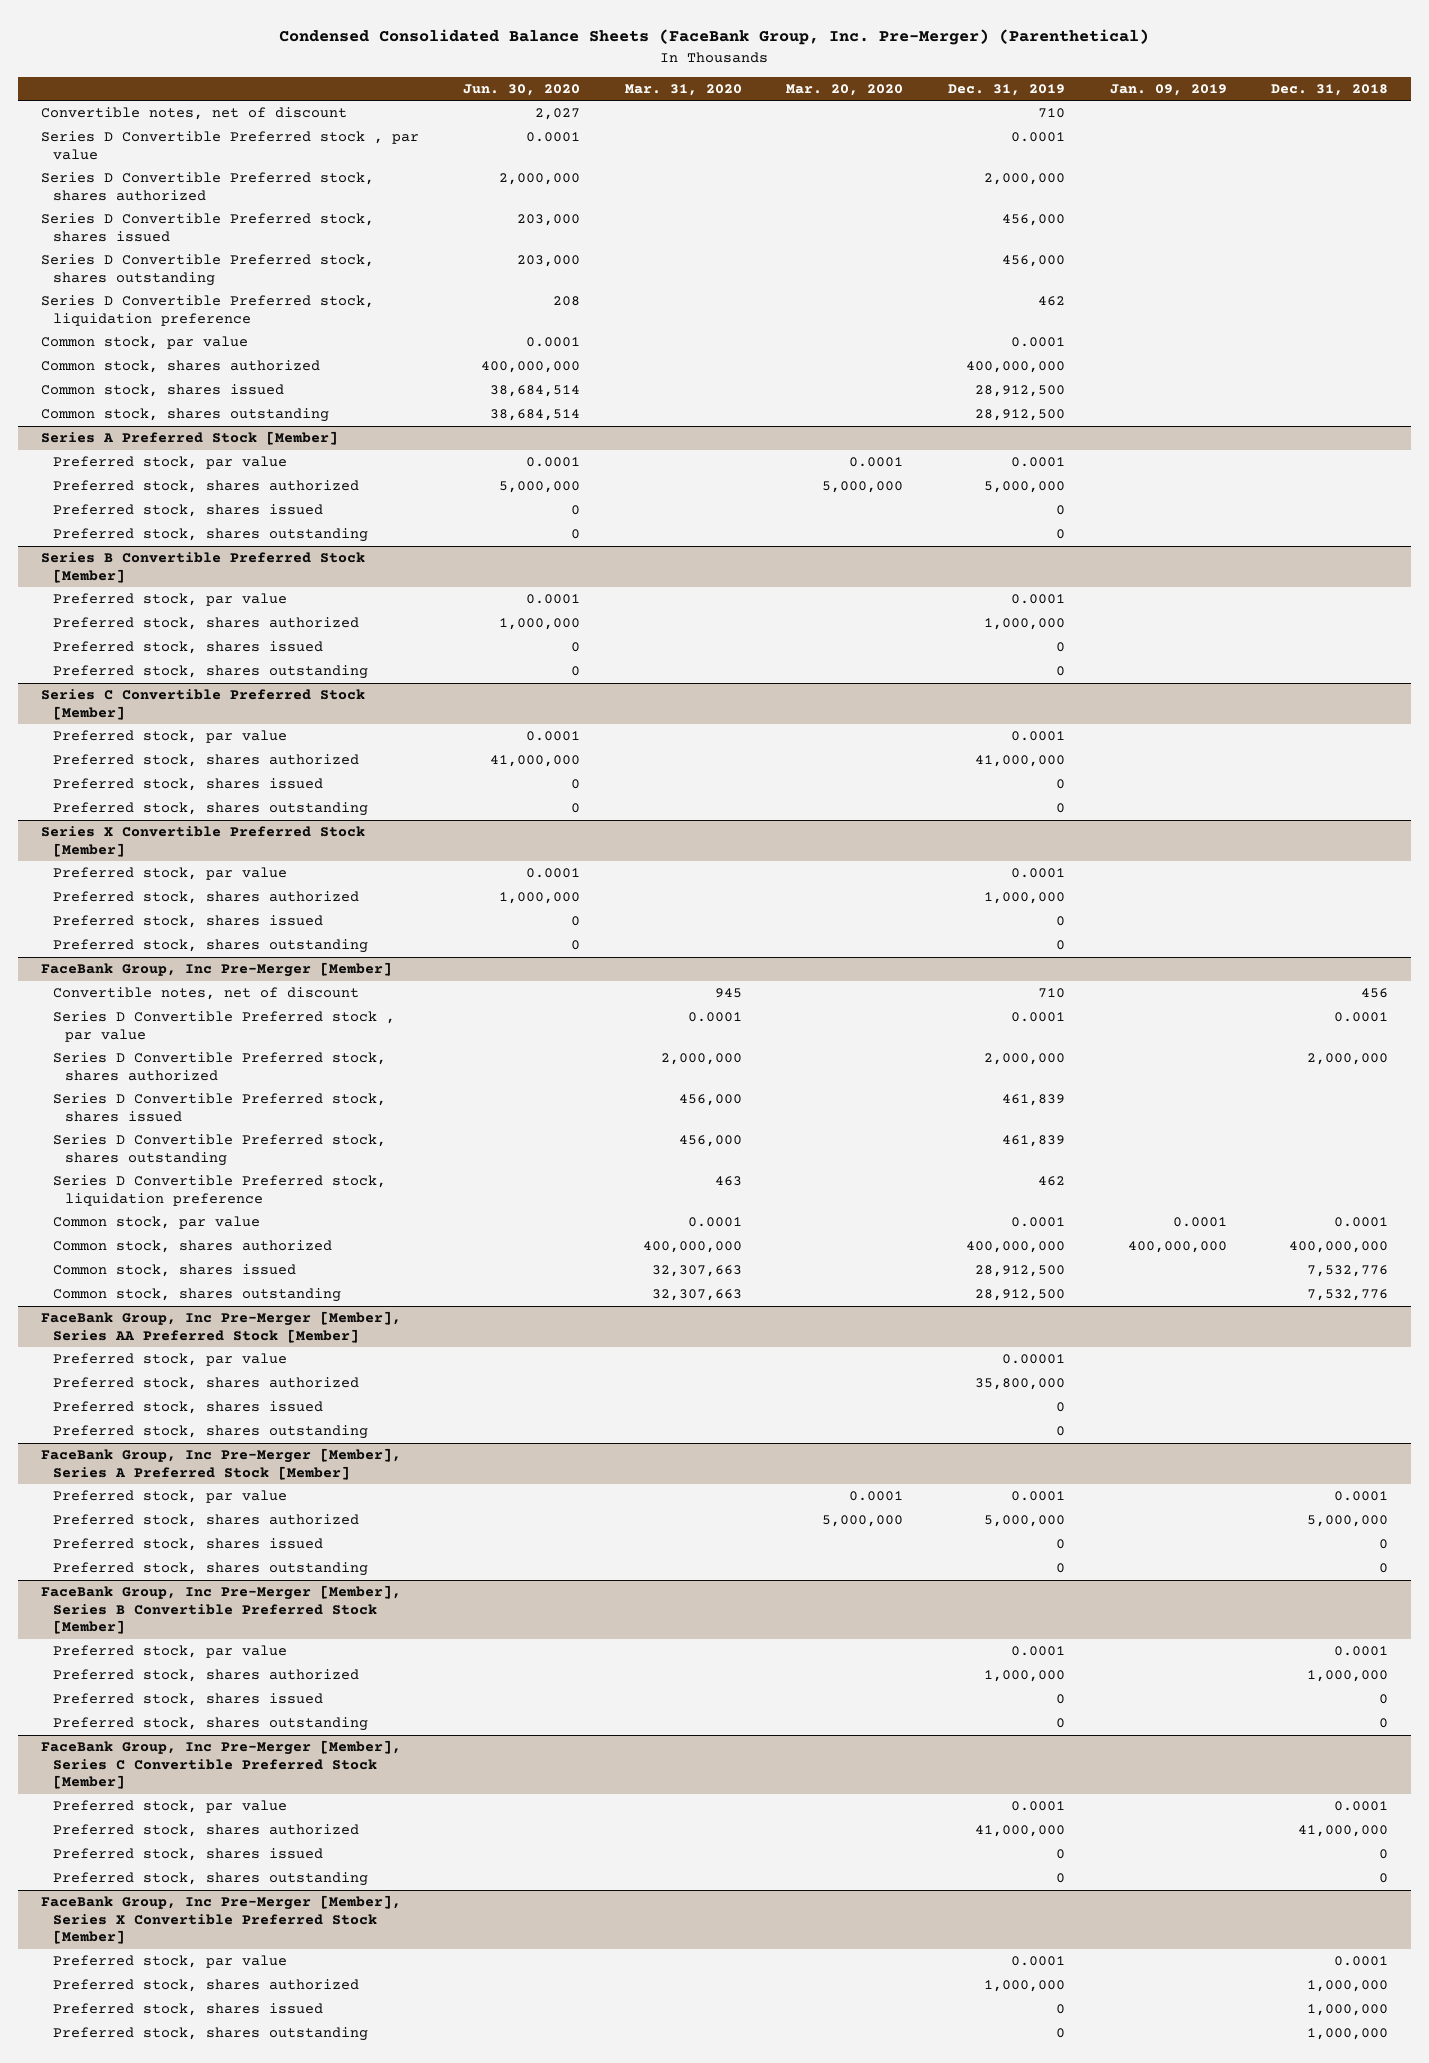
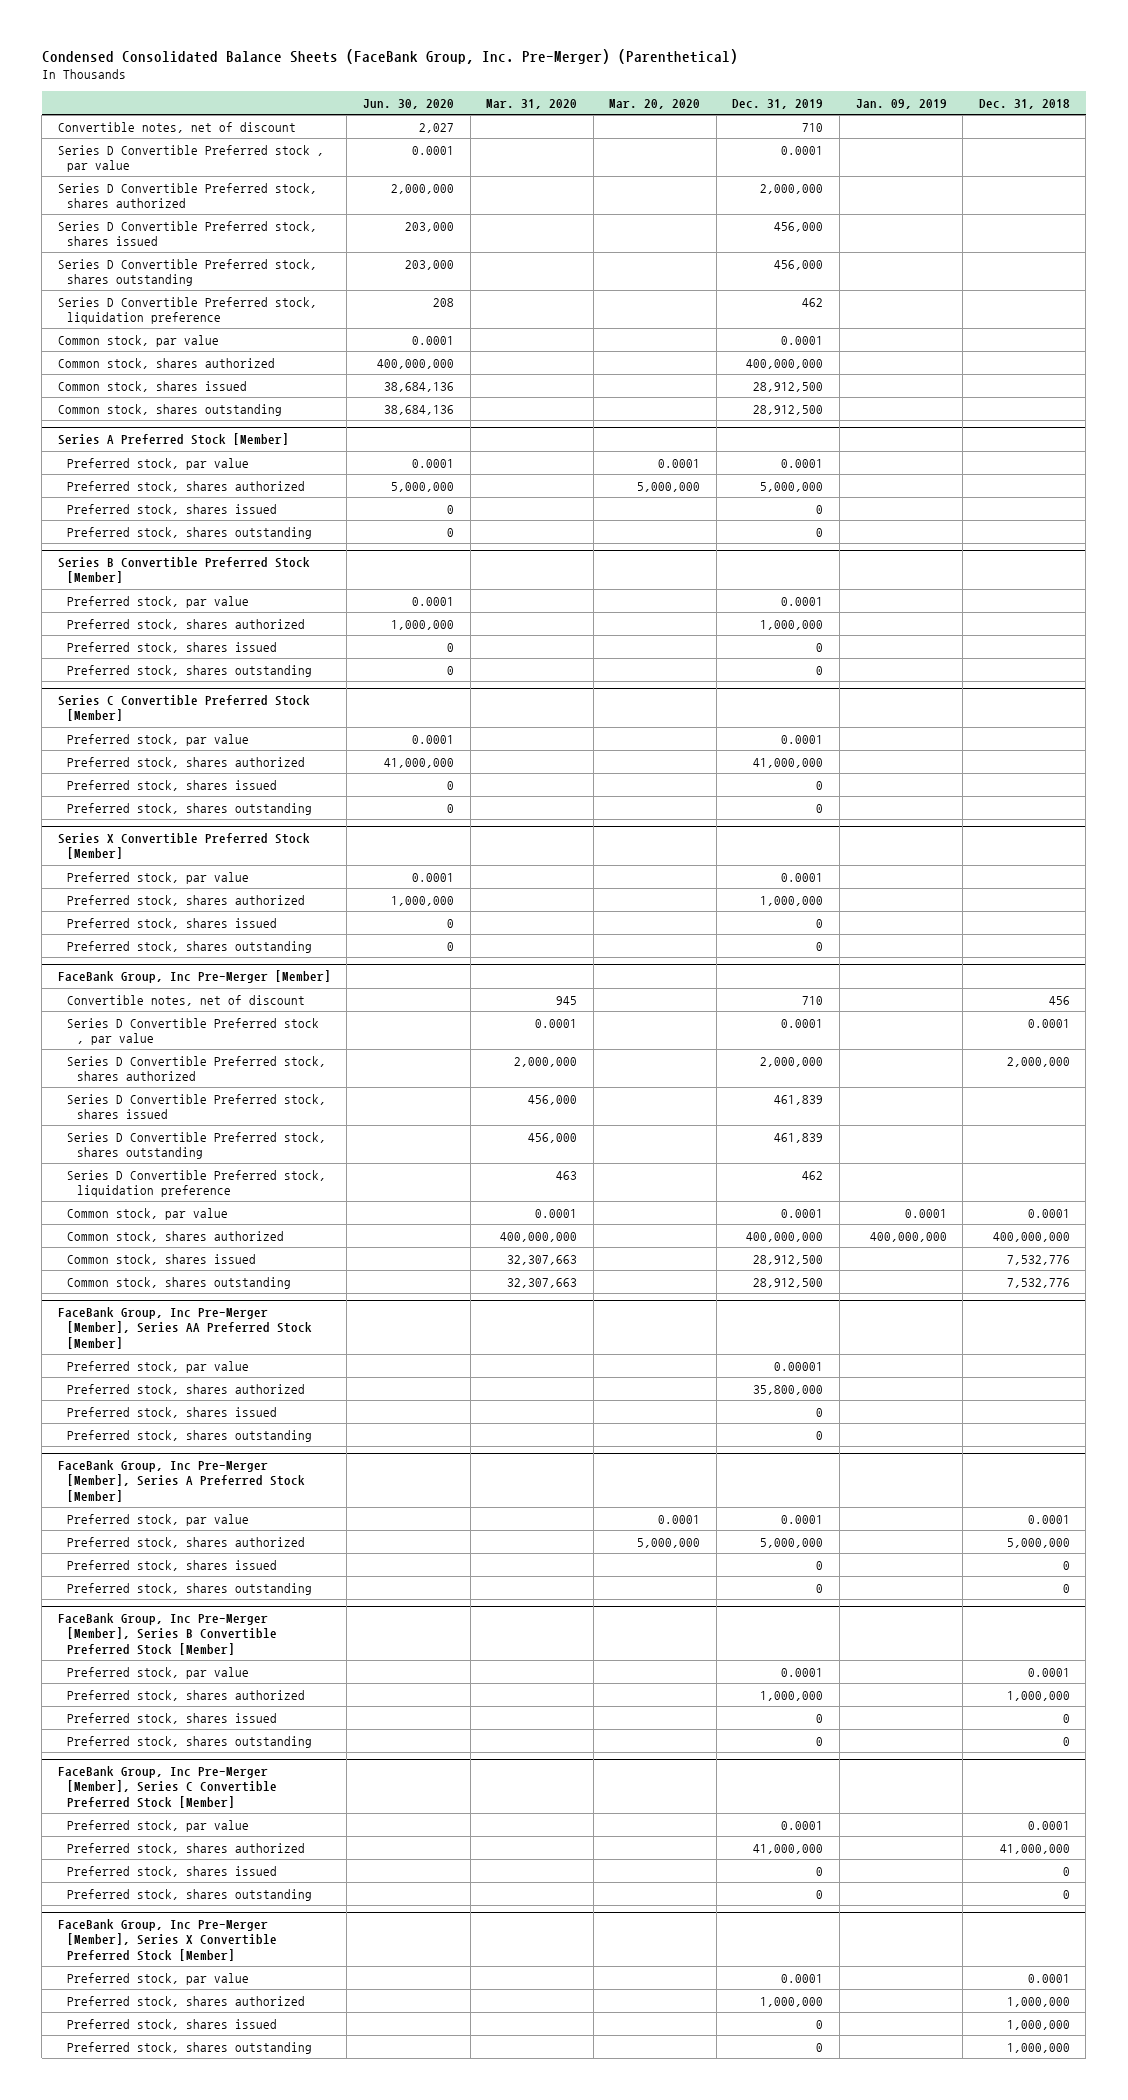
[490,385,581,398] 38,684,514 -> [383,381,454,392] 38,684,136
[490,409,581,422] 38,684,514 -> [383,404,454,415] 38,684,136

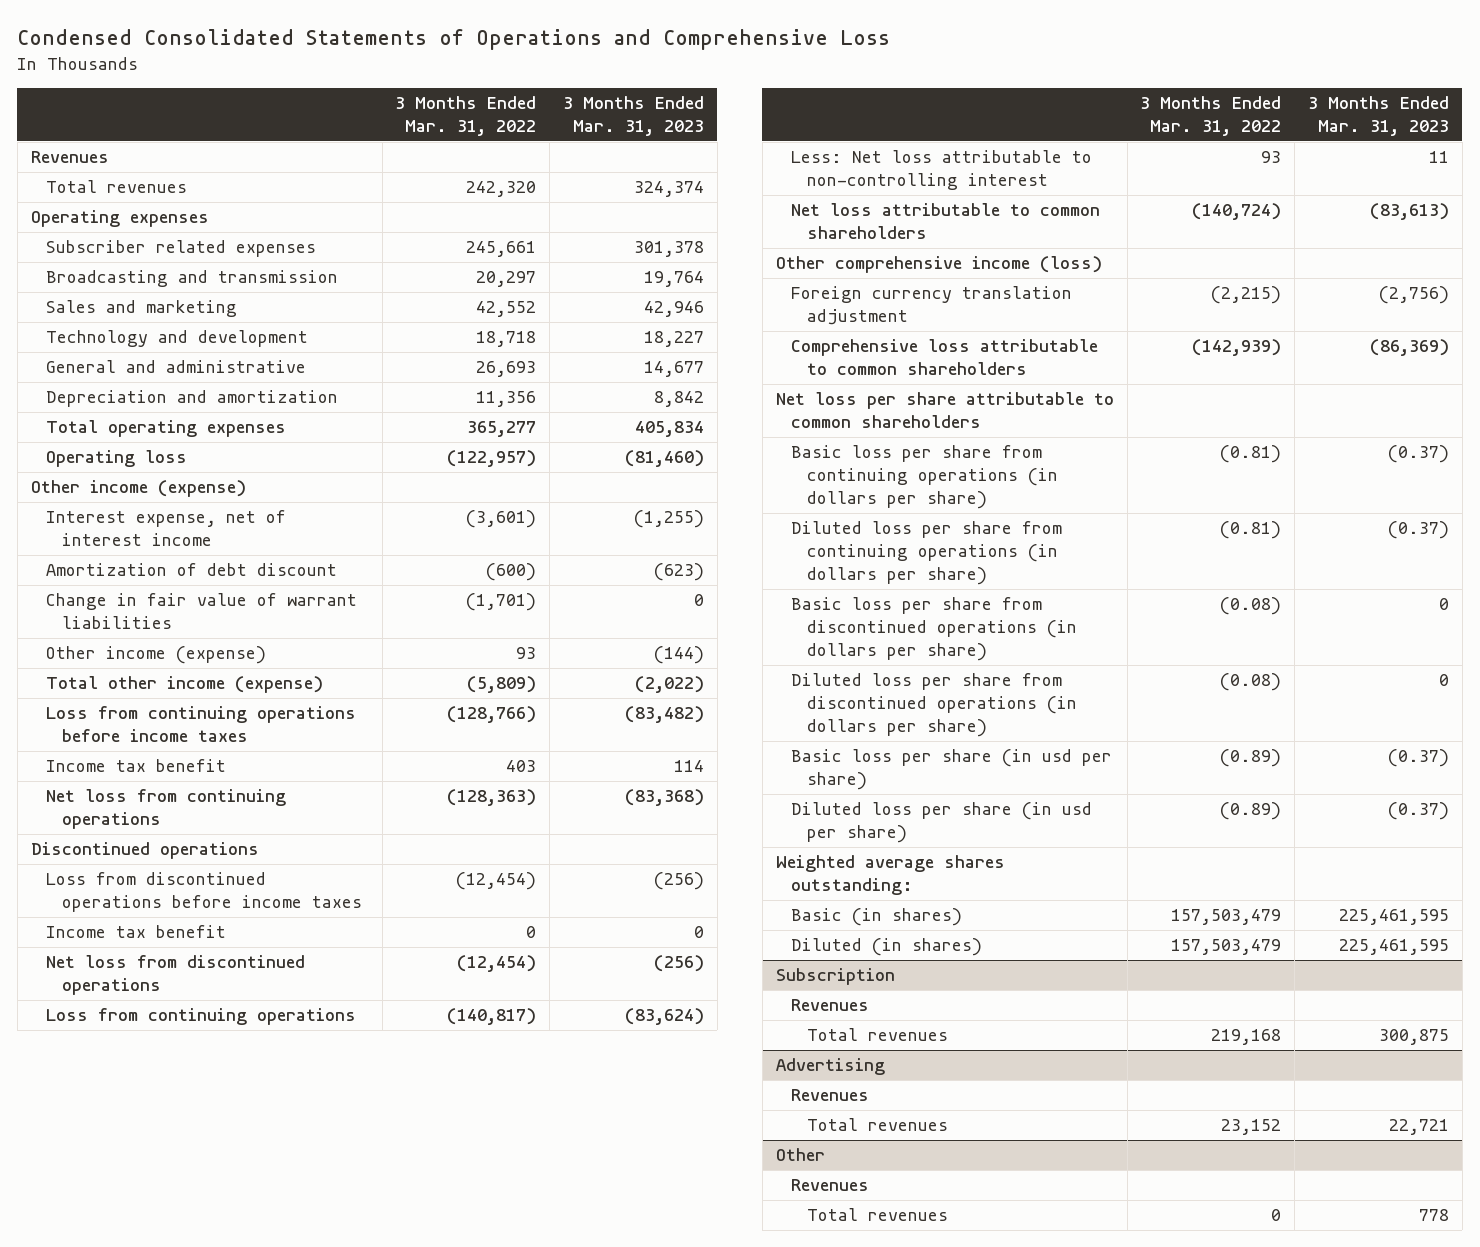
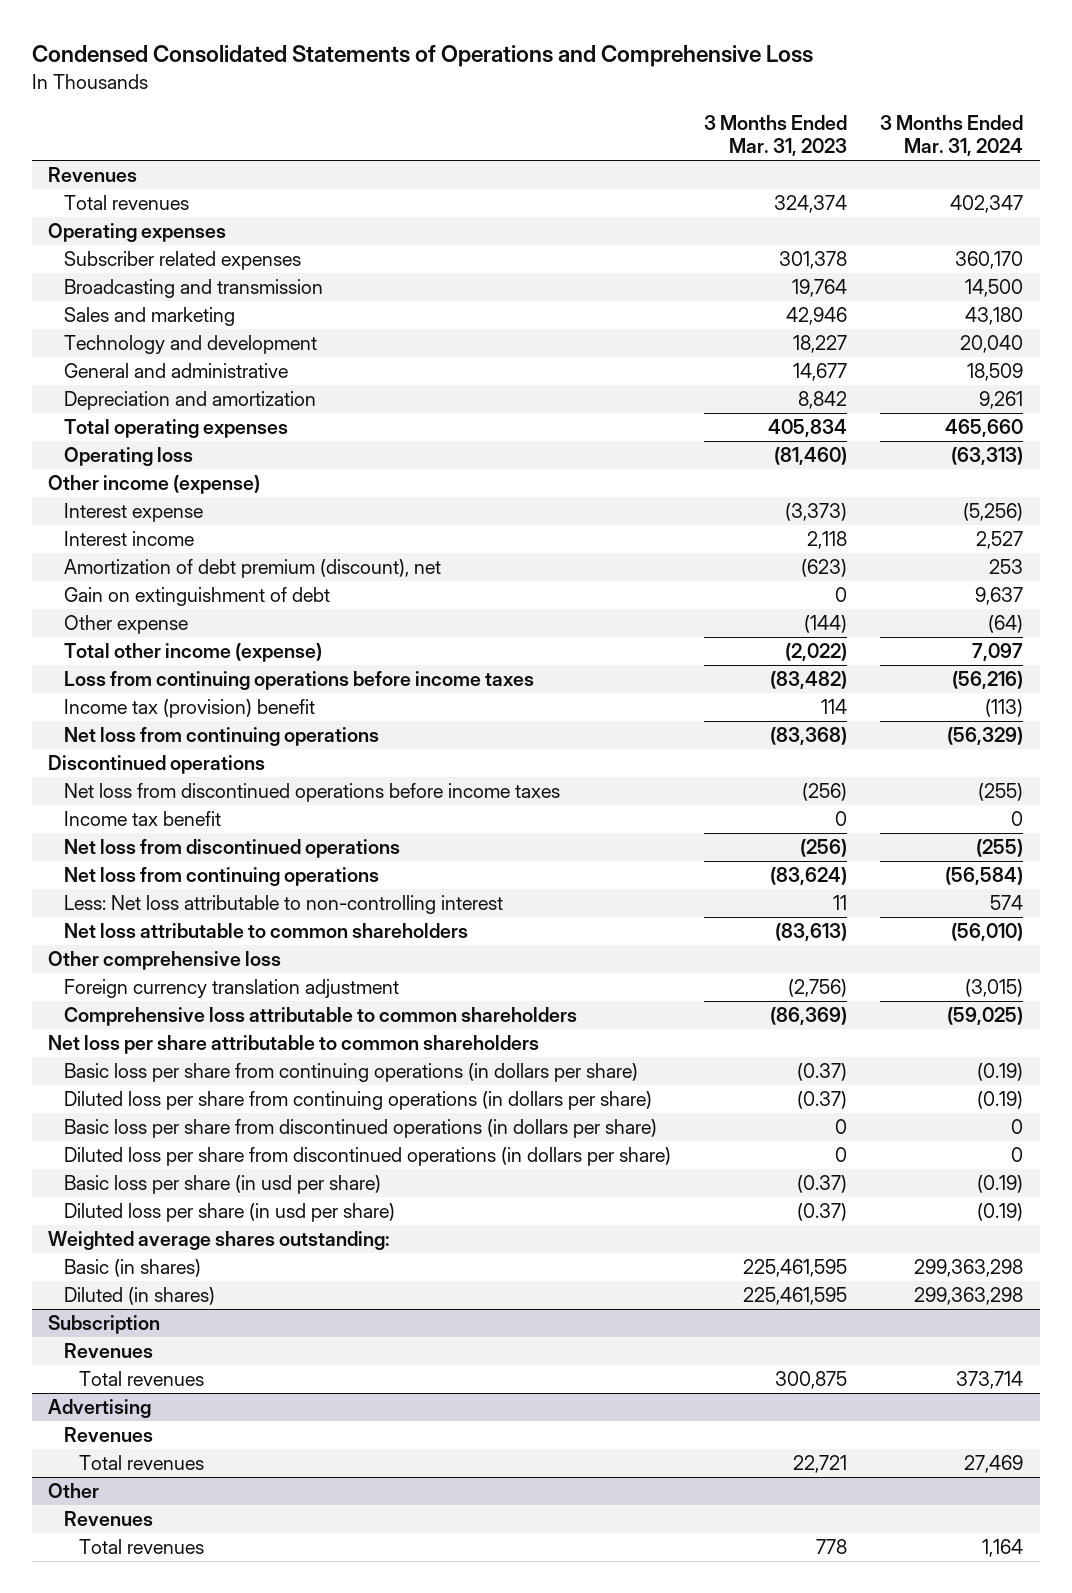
[395,96,537,136] 3 Months Ended Mar. 31, 2022 -> none
none -> [880,114,1024,156] 3 Months Ended Mar. 31, 2024
[46,510,287,547] Interest expense, net of interest income -> none
[46,593,358,630] Change in fair value of warrant liabilities -> none
none -> [63,503,203,523] Interest expense
none -> [63,531,194,547] Interest income
[46,563,338,577] Amortization of debt discount -> [63,559,441,579] Amortization of debt premium (discount), net
none -> [63,587,330,607] Gain on extinguishment of debt
[46,646,267,665] Other income (expense) -> [63,615,188,635] Other expense
[46,759,227,773] Income tax benefit -> [63,699,315,719] Income tax (provision) benefit
[46,872,362,913] Loss from discontinued operations before income taxes -> [63,783,560,803] Net loss from discontinued operations before income taxes
[46,1008,357,1026] Loss from continuing operations -> [63,867,379,887] Net loss from continuing operations
[775,256,1102,274] Other comprehensive income (loss) -> [48,951,282,971] Other comprehensive loss

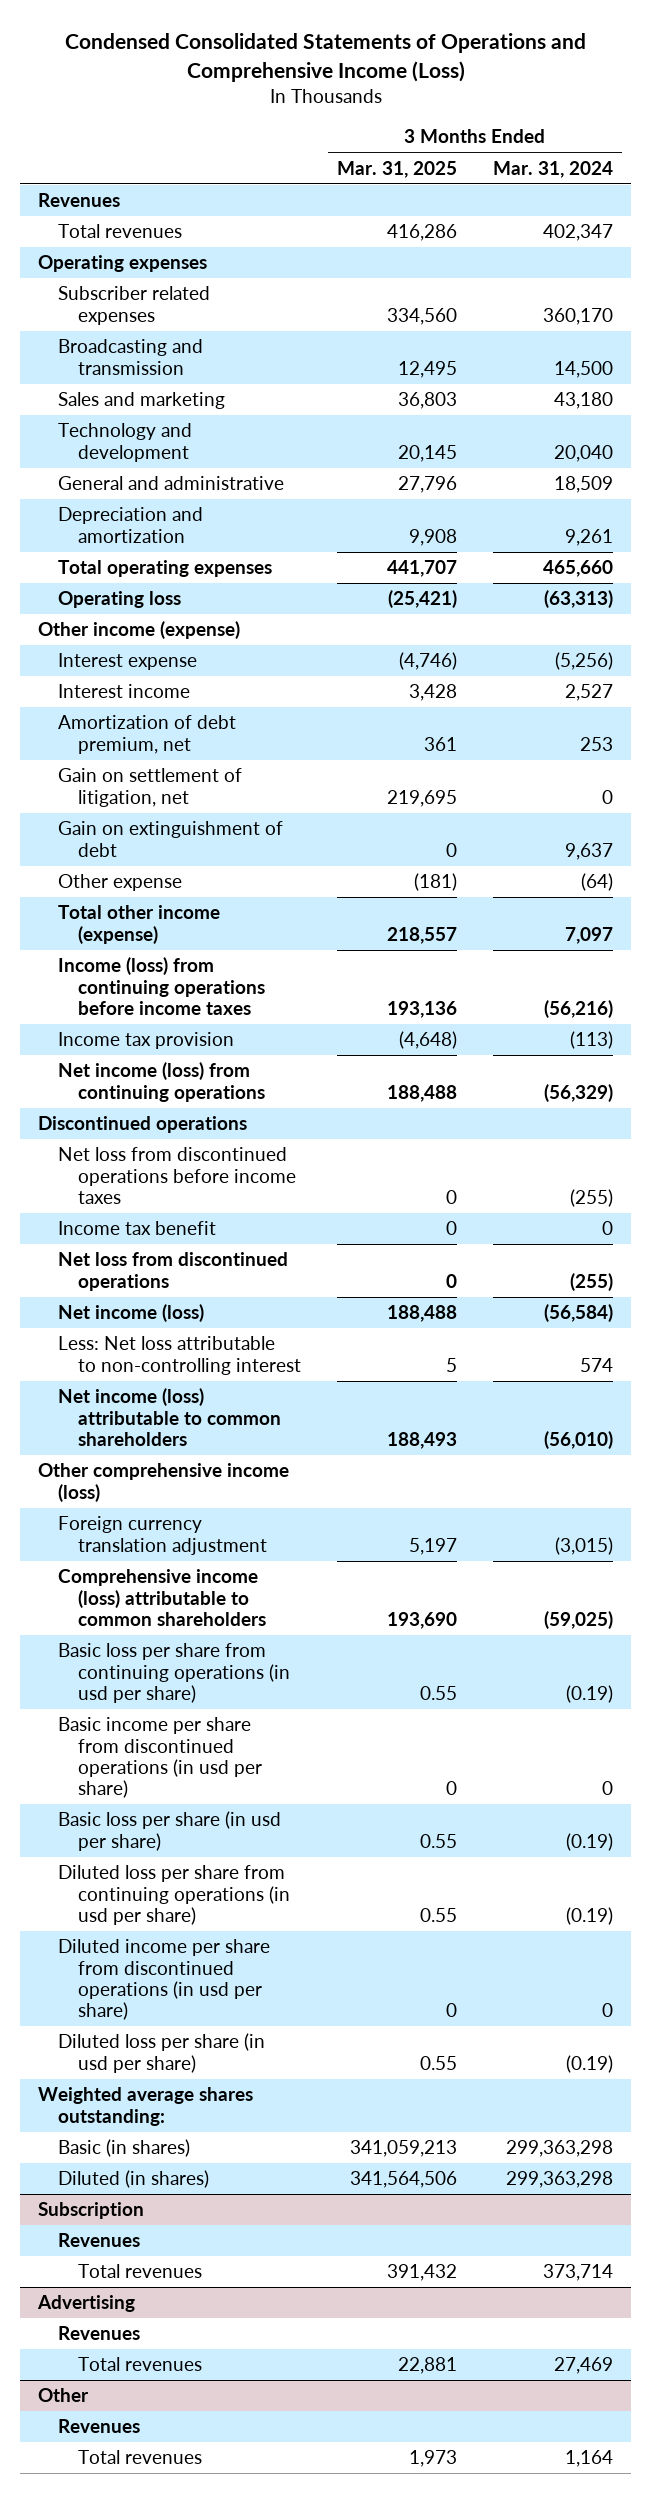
[31,45,813,68] Condensed Consolidated Statements of Operations and Comprehensive Loss -> [64,33,586,82] Condensed Consolidated Statements of Operations and Comprehensive Income (Loss)
[704,114,848,156] 3 Months Ended Mar. 31, 2023 -> none
none -> [337,160,458,178] Mar. 31, 2025
[63,559,441,579] Amortization of debt premium (discount), net -> [58,715,237,754] Amortization of debt premium, net
none -> [58,768,243,807] Gain on settlement of litigation, net
[63,671,534,691] Loss from continuing operations before income taxes -> [58,957,266,1016] Income (loss) from continuing operations before income taxes
[63,699,315,719] Income tax (provision) benefit -> [58,1032,235,1050] Income tax provision
[63,727,379,747] Net loss from continuing operations -> [58,1062,266,1102] Net income (loss) from continuing operations
[63,867,379,887] Net loss from continuing operations -> [58,1304,205,1323] Net income (loss)
[63,923,468,939] Net loss attributable to common shareholders -> [58,1388,282,1447] Net income (loss) attributable to common shareholders
[48,951,282,971] Other comprehensive loss -> [38,1463,290,1502] Other comprehensive income (loss)
[48,1035,540,1055] Net loss per share attributable to common shareholders -> none
[63,1091,652,1111] Diluted loss per share from continuing operations (in dollars per share) -> none
[63,1147,671,1167] Diluted loss per share from discontinued operations (in dollars per share) -> none
[63,1007,577,1027] Comprehensive loss attributable to common shareholders -> [58,1569,267,1627] Comprehensive income (loss) attributable to common shareholders
[63,1063,638,1083] Basic loss per share from continuing operations (in dollars per share) -> [58,1643,291,1704] Basic loss per share from continuing operations (in usd per share)
[63,1119,657,1139] Basic loss per share from discontinued operations (in dollars per share) -> [58,1717,263,1799] Basic income per share from discontinued operations (in usd per share)
none -> [58,1865,291,1926] Diluted loss per share from continuing operations (in usd per share)
none -> [58,1939,271,2021] Diluted income per share from discontinued operations (in usd per share)

